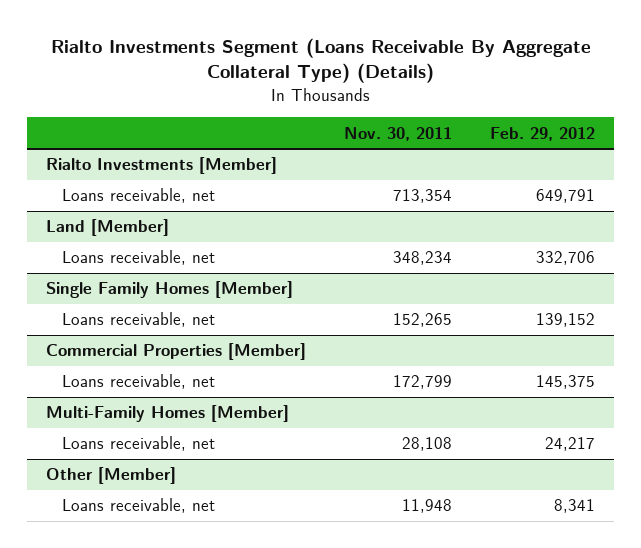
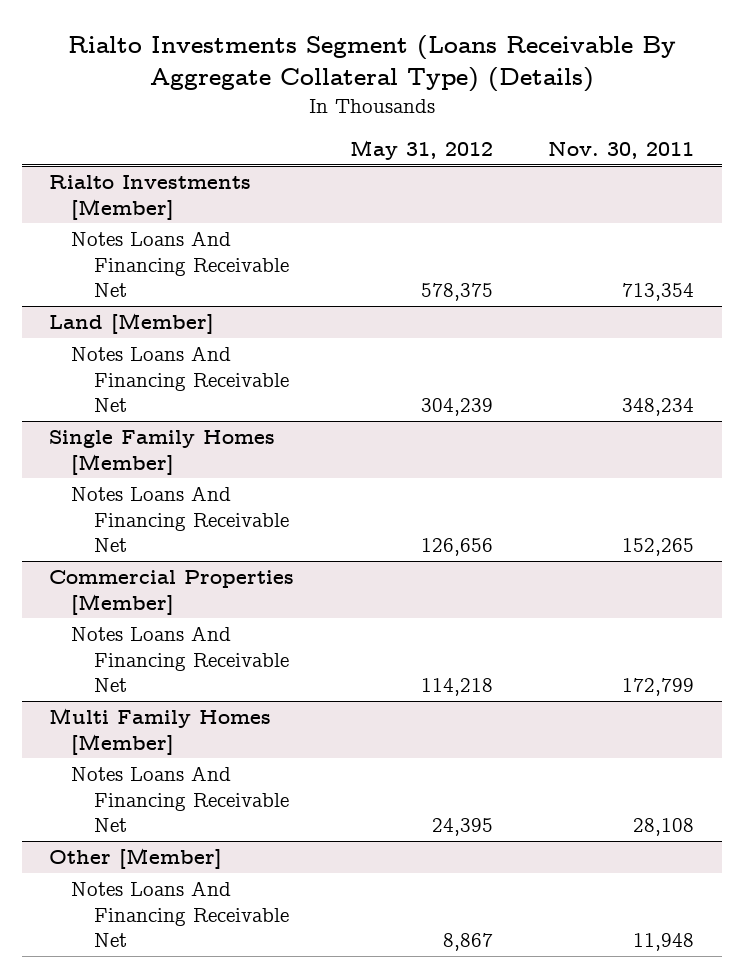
[490,126,596,141] Feb. 29, 2012 -> none
none -> [349,140,493,161] May 31, 2012
[61,188,215,204] Loans receivable, net -> [71,230,289,298] Notes Loans And Financing Receivable Net
[61,250,215,266] Loans receivable, net -> [71,345,289,413] Notes Loans And Financing Receivable Net
[61,312,215,328] Loans receivable, net -> [71,485,289,553] Notes Loans And Financing Receivable Net
[61,374,215,390] Loans receivable, net -> [71,625,289,693] Notes Loans And Financing Receivable Net
[45,405,289,423] Multi-Family Homes [Member] -> [49,707,272,755] Multi Family Homes [Member]
[61,436,215,452] Loans receivable, net -> [71,765,289,833] Notes Loans And Financing Receivable Net
[61,498,215,514] Loans receivable, net -> [71,880,289,948] Notes Loans And Financing Receivable Net

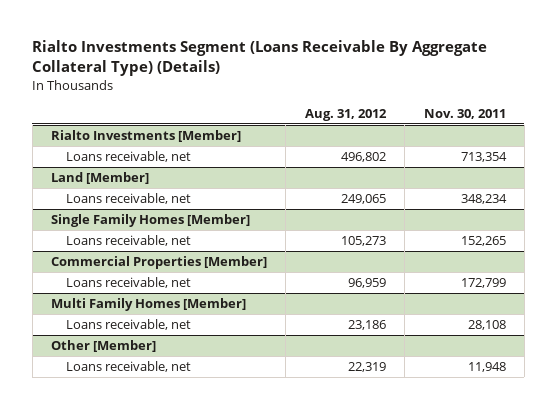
[349,140,493,161] May 31, 2012 -> none
none -> [304,108,387,121] Aug. 31, 2012
[71,230,289,298] Notes Loans And Financing Receivable Net -> [65,151,191,163] Loans receivable, net
[71,345,289,413] Notes Loans And Financing Receivable Net -> [65,193,191,205] Loans receivable, net
[71,485,289,553] Notes Loans And Financing Receivable Net -> [65,235,191,247] Loans receivable, net
[71,625,289,693] Notes Loans And Financing Receivable Net -> [65,277,191,289] Loans receivable, net
[71,765,289,833] Notes Loans And Financing Receivable Net -> [65,319,191,331] Loans receivable, net
[71,880,289,948] Notes Loans And Financing Receivable Net -> [65,361,191,373] Loans receivable, net

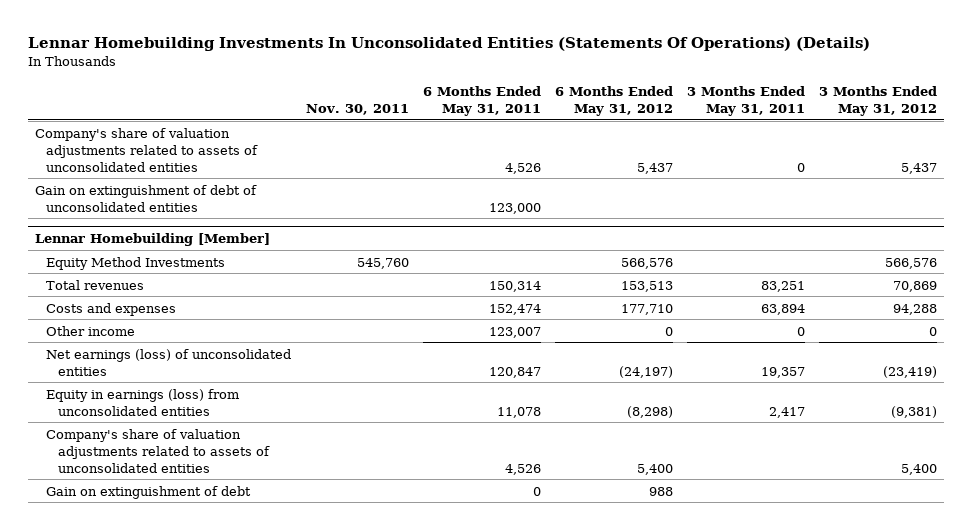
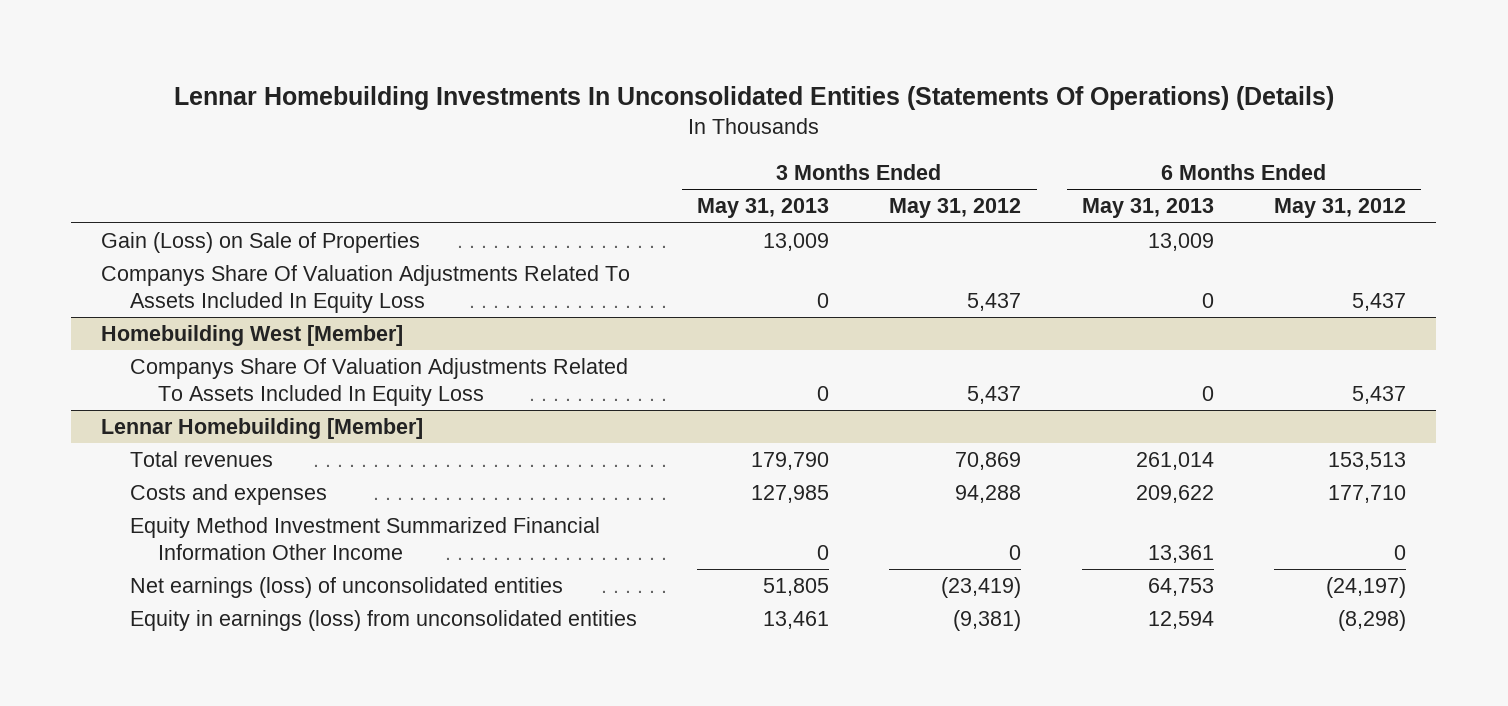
[305,103,409,115] Nov. 30, 2011 -> none
[422,85,541,116] 6 Months Ended May 31, 2011 -> none
[686,85,805,116] 3 Months Ended May 31, 2011 -> none
none -> [697,198,830,219] May 31, 2013
none -> [1081,198,1214,219] May 31, 2013
[34,184,257,212] Gain on extinguishment of debt of unconsolidated entities -> none
none -> [101,232,421,254] Gain (Loss) on Sale of Properties
[34,127,259,172] Company's share of valuation adjustments related to assets of unconsolidated entities -> [101,265,631,313] Companys Share Of Valuation Adjustments Related To Assets Included In Equity Loss
none -> [101,325,404,347] Homebuilding West [Member]
none -> [129,358,628,406] Companys Share Of Valuation Adjustments Related To Assets Included In Equity Loss
[46,256,226,270] Equity Method Investments -> none
[46,325,136,336] Other income -> [129,517,600,560] Equity Method Investment Summarized Financial Information Other Income
[46,428,271,473] Company's share of valuation adjustments related to assets of unconsolidated entities -> none
[46,485,252,499] Gain on extinguishment of debt -> none

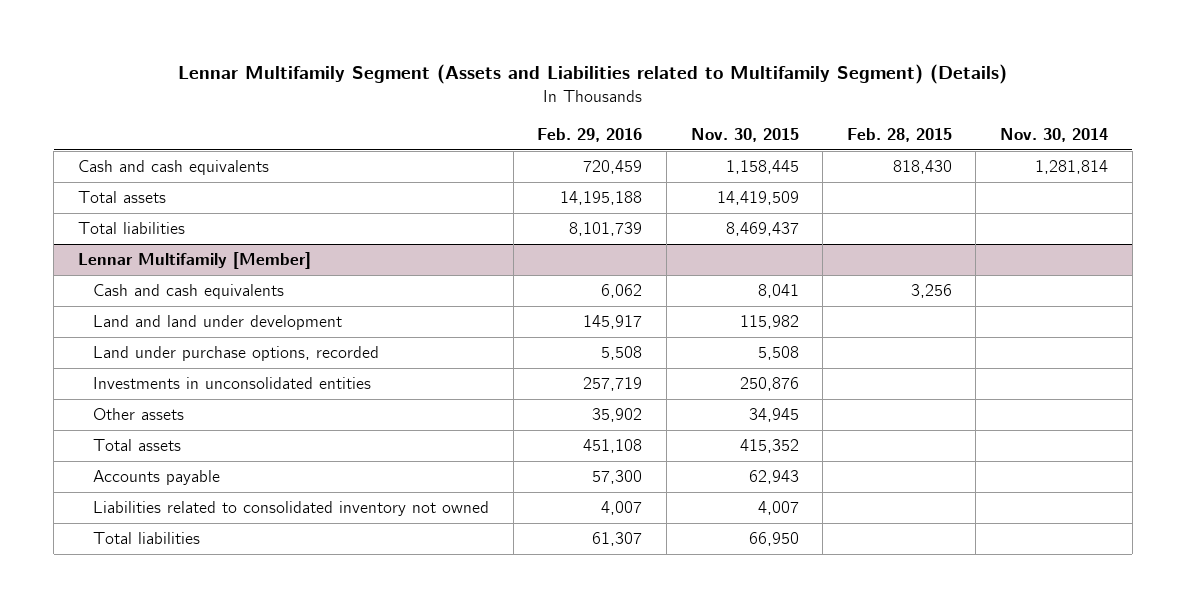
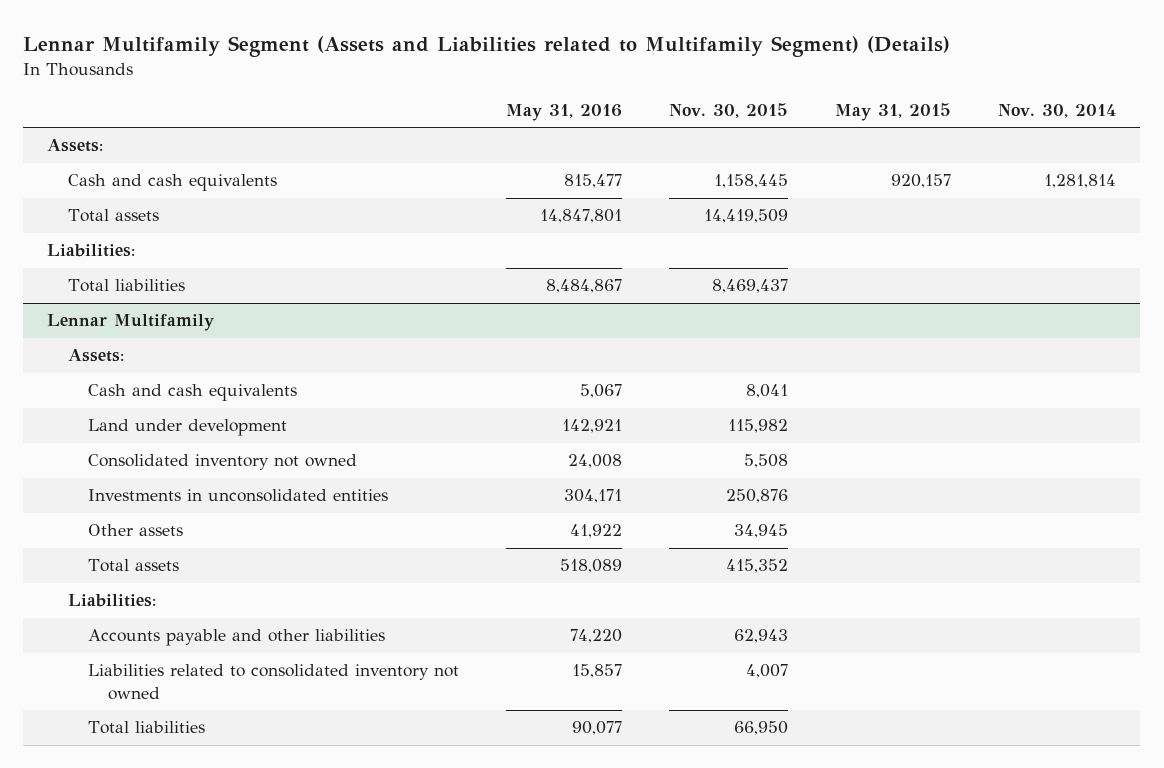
[537,127,643,142] Feb. 29, 2016 -> none
[846,127,952,142] Feb. 28, 2015 -> none
none -> [506,103,623,121] May 31, 2016
none -> [835,102,952,121] May 31, 2015
none -> [47,139,104,153] Assets:
none -> [47,244,136,258] Liabilities:
[77,252,311,270] Lennar Multifamily [Member] -> [47,314,215,332] Lennar Multifamily
none -> [67,349,124,363] Assets:
[93,315,343,331] Land and land under development -> [88,419,288,437] Land under development
[93,346,380,362] Land under purchase options, recorded -> [88,454,358,471] Consolidated inventory not owned
none -> [67,594,156,608] Liabilities:
[93,470,221,486] Accounts payable -> [88,629,386,647] Accounts payable and other liabilities

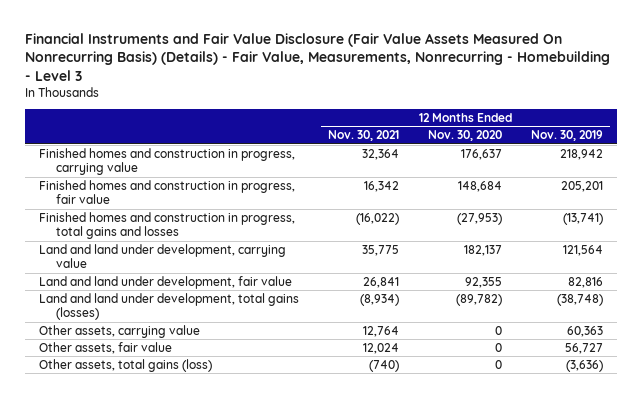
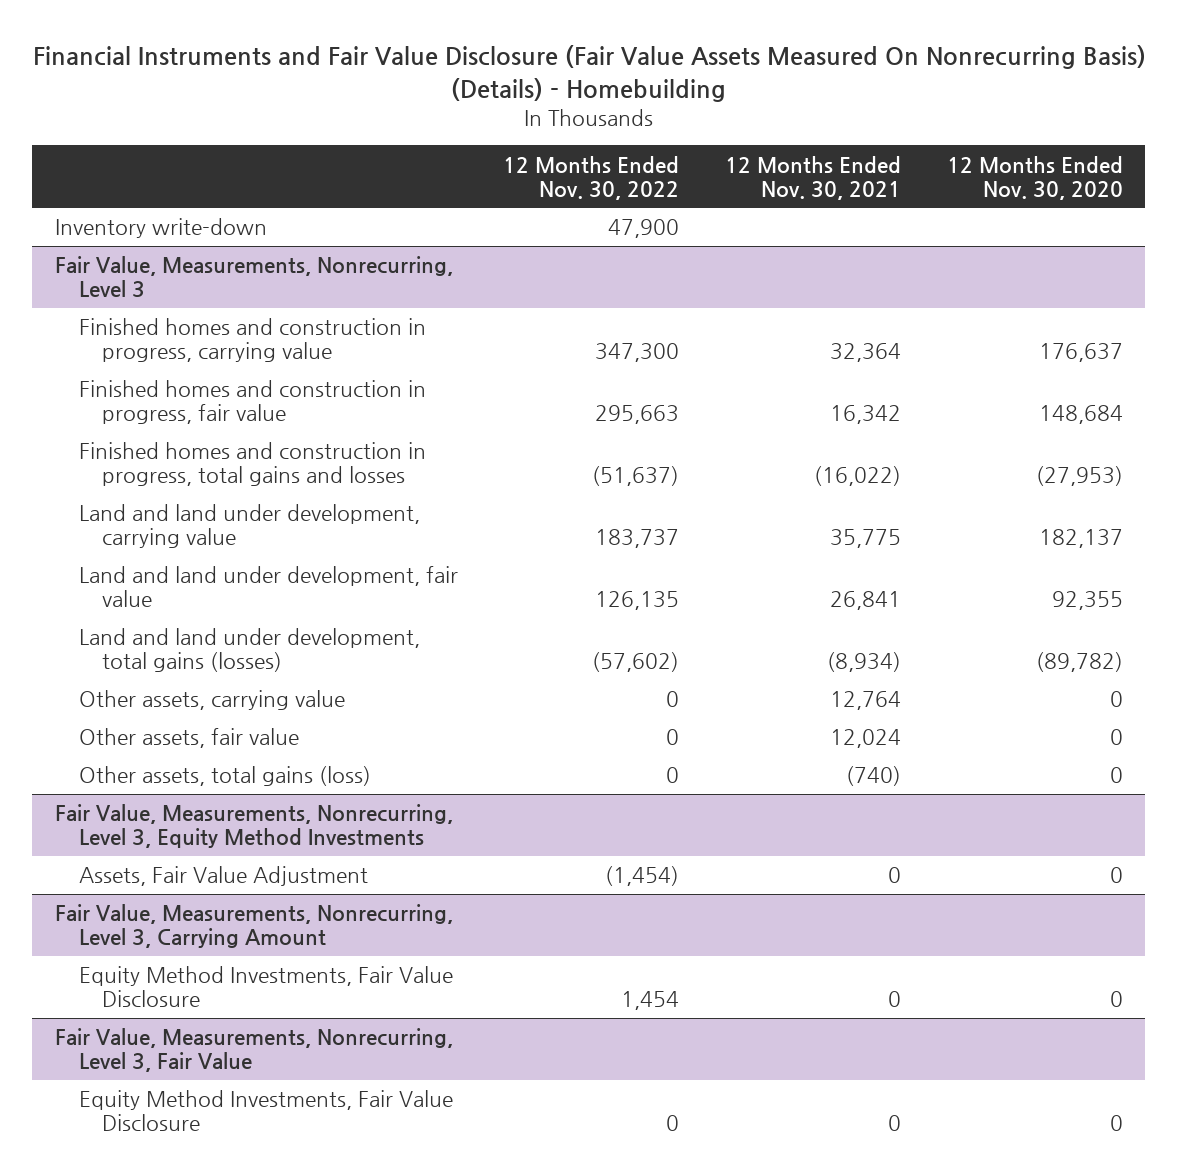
[24,32,610,81] Financial Instruments and Fair Value Disclosure (Fair Value Assets Measured On Nonrecurring Basis) (Details) - Fair Value, Measurements, Nonrecurring - Homebuilding - Level 3 -> [32,45,1146,102] Financial Instruments and Fair Value Disclosure (Fair Value Assets Measured On Nonrecurring Basis) (Details) - Homebuilding
[531,130,604,142] Nov. 30, 2019 -> none
none -> [503,155,680,200] 12 Months Ended Nov. 30, 2022
none -> [54,218,267,239] Inventory write-down
none -> [54,256,453,298] Fair Value, Measurements, Nonrecurring, Level 3
none -> [54,804,453,849] Fair Value, Measurements, Nonrecurring, Level 3, Equity Method Investments
none -> [78,866,368,887] Assets, Fair Value Adjustment
none -> [54,904,453,949] Fair Value, Measurements, Nonrecurring, Level 3, Carrying Amount
none -> [78,966,453,1008] Equity Method Investments, Fair Value Disclosure
none -> [54,1028,453,1073] Fair Value, Measurements, Nonrecurring, Level 3, Fair Value
none -> [78,1090,453,1132] Equity Method Investments, Fair Value Disclosure

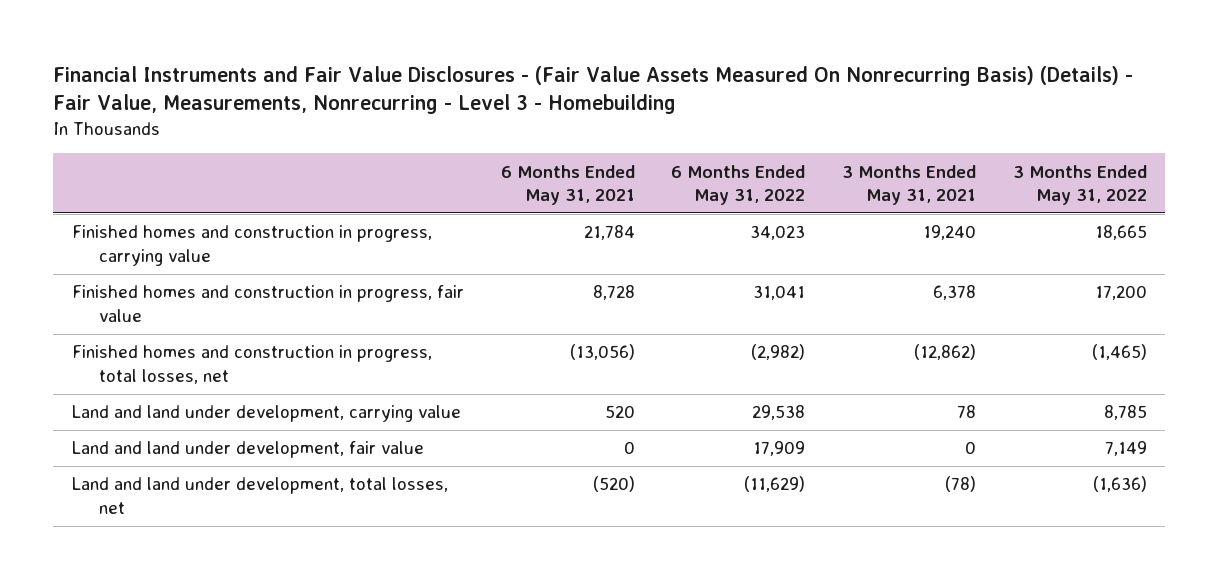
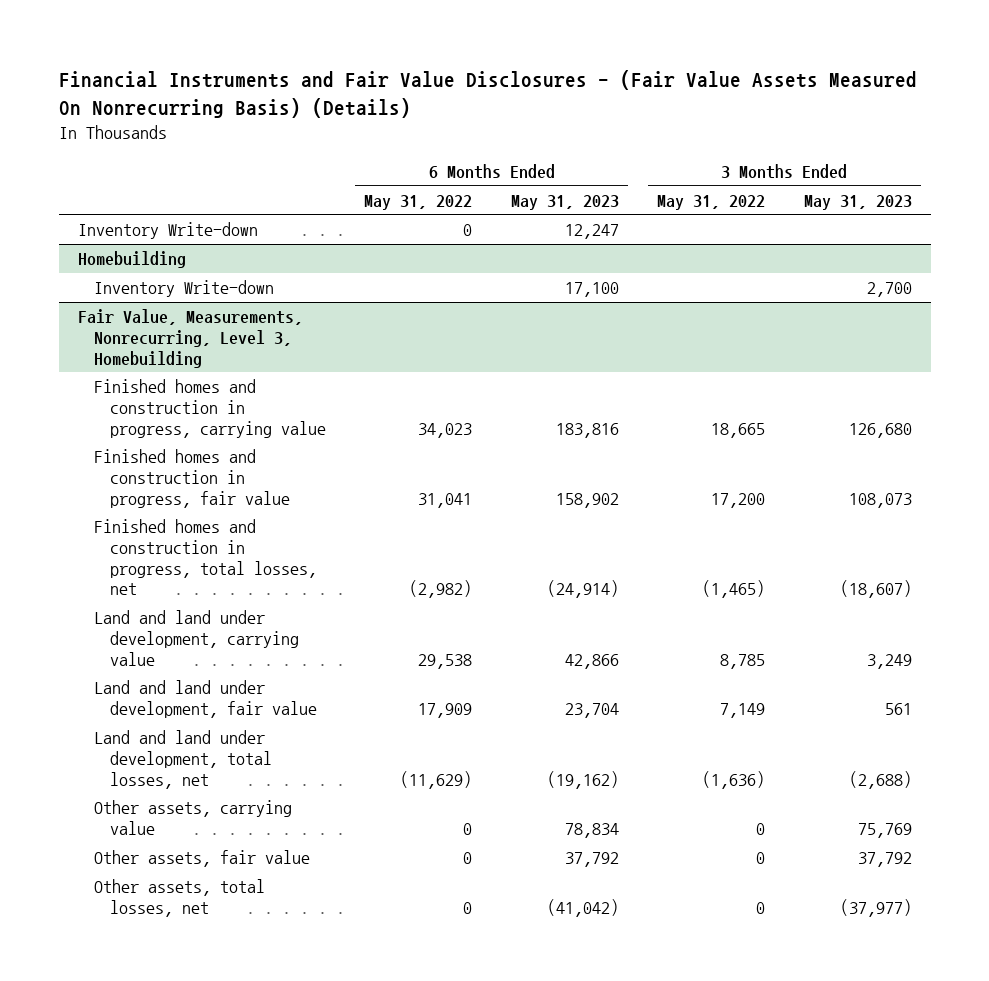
[53,65,1134,115] Financial Instruments and Fair Value Disclosures - (Fair Value Assets Measured On Nonrecurring Basis) (Details) - Fair Value, Measurements, Nonrecurring - Level 3 - Homebuilding -> [58,70,917,119] Financial Instruments and Fair Value Disclosures - (Fair Value Assets Measured On Nonrecurring Basis) (Details)
[500,164,635,205] 6 Months Ended May 31, 2021 -> none
[842,164,977,205] 3 Months Ended May 31, 2021 -> none
none -> [510,194,619,210] May 31, 2023
none -> [803,194,912,210] May 31, 2023
none -> [77,222,258,240] Inventory Write-down
none -> [77,251,186,269] Homebuilding
none -> [93,280,274,298] Inventory Write-down
none -> [77,309,303,368] Fair Value, Measurements, Nonrecurring, Level 3, Homebuilding
none -> [93,800,292,835] Other assets, carrying value
none -> [93,850,310,868] Other assets, fair value
none -> [93,879,265,917] Other assets, total losses, net

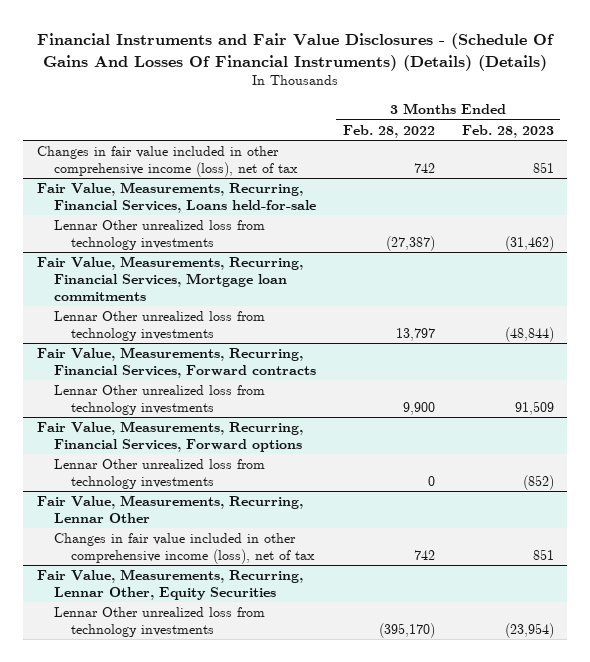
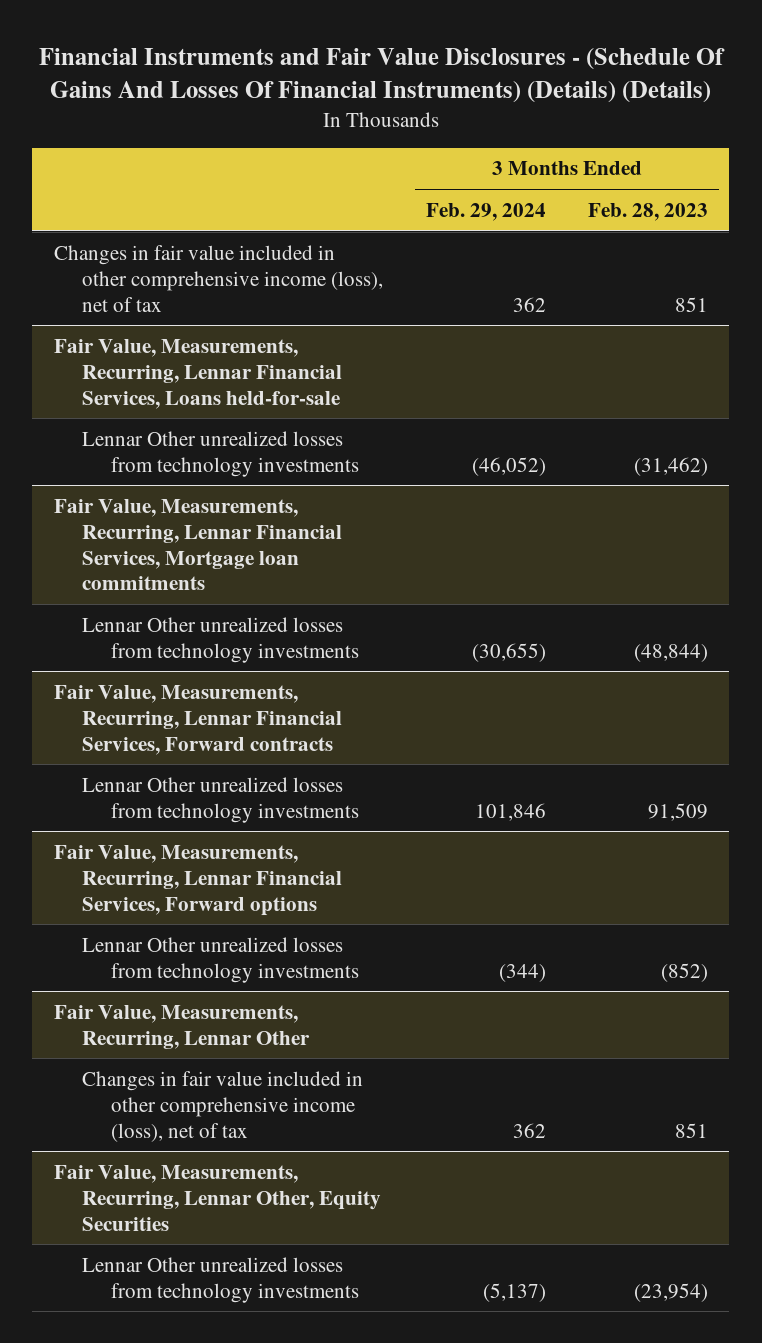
[342,124,435,138] Feb. 28, 2022 -> none
none -> [425,202,546,221] Feb. 29, 2024
[36,182,316,213] Fair Value, Measurements, Recurring, Financial Services, Loans held-for-sale -> [53,338,343,409] Fair Value, Measurements, Recurring, Lennar Financial Services, Loans held-for-sale
[53,220,265,250] Lennar Other unrealized loss from technology investments -> [82,430,359,477] Lennar Other unrealized losses from technology investments
[36,256,303,301] Fair Value, Measurements, Recurring, Financial Services, Mortgage loan commitments -> [53,498,343,591] Fair Value, Measurements, Recurring, Lennar Financial Services, Mortgage loan commitments
[53,311,265,341] Lennar Other unrealized loss from technology investments -> [82,616,359,663] Lennar Other unrealized losses from technology investments
[36,347,316,378] Fair Value, Measurements, Recurring, Financial Services, Forward contracts -> [53,684,343,755] Fair Value, Measurements, Recurring, Lennar Financial Services, Forward contracts
[53,385,265,415] Lennar Other unrealized loss from technology investments -> [82,776,359,823] Lennar Other unrealized losses from technology investments
[36,421,303,452] Fair Value, Measurements, Recurring, Financial Services, Forward options -> [53,844,343,916] Fair Value, Measurements, Recurring, Lennar Financial Services, Forward options
[53,459,265,489] Lennar Other unrealized loss from technology investments -> [82,936,359,983] Lennar Other unrealized losses from technology investments
[53,607,265,637] Lennar Other unrealized loss from technology investments -> [82,1256,359,1303] Lennar Other unrealized losses from technology investments

